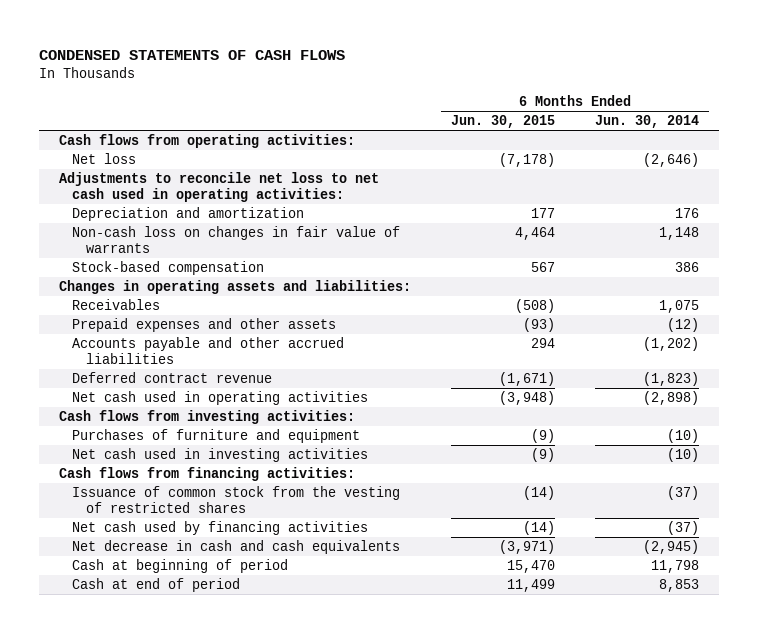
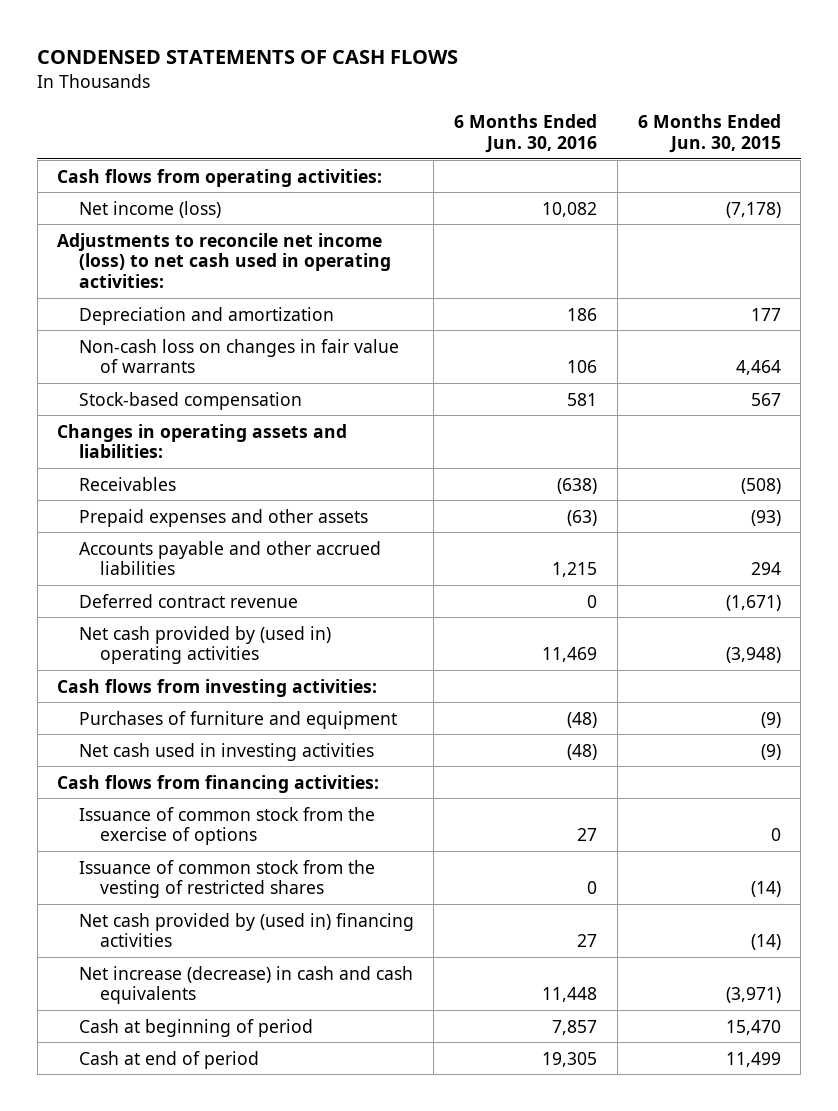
[595,114,700,128] Jun. 30, 2014 -> none
none -> [454,113,598,153] 6 Months Ended Jun. 30, 2016
[72,152,137,164] Net loss -> [78,200,221,218] Net income (loss)
[59,171,380,202] Adjustments to reconcile net loss to net cash used in operating activities: -> [57,232,391,289] Adjustments to reconcile net income (loss) to net cash used in operating activities:
[72,390,369,405] Net cash used in operating activities -> [78,625,331,665] Net cash provided by (used in) operating activities
none -> [78,806,375,846] Issuance of common stock from the exercise of options
[72,520,369,535] Net cash used by financing activities -> [78,912,414,948] Net cash provided by (used in) financing activities
[72,539,401,554] Net decrease in cash and cash equivalents -> [78,965,413,1005] Net increase (decrease) in cash and cash equivalents

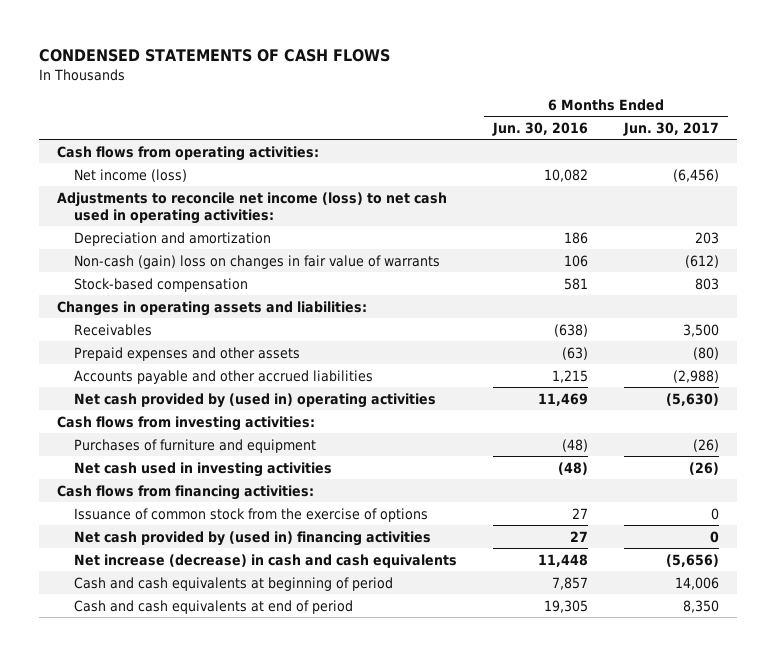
[637,113,781,153] 6 Months Ended Jun. 30, 2015 -> none
none -> [623,122,720,137] Jun. 30, 2017
[78,338,399,374] Non-cash loss on changes in fair value of warrants -> [74,254,441,269] Non-cash (gain) loss on changes in fair value of warrants
[78,593,298,608] Deferred contract revenue -> none
[78,859,375,899] Issuance of common stock from the vesting of restricted shares -> none
[78,1018,313,1037] Cash at beginning of period -> [74,576,394,591] Cash and cash equivalents at beginning of period
[78,1050,259,1069] Cash at end of period -> [74,599,354,614] Cash and cash equivalents at end of period

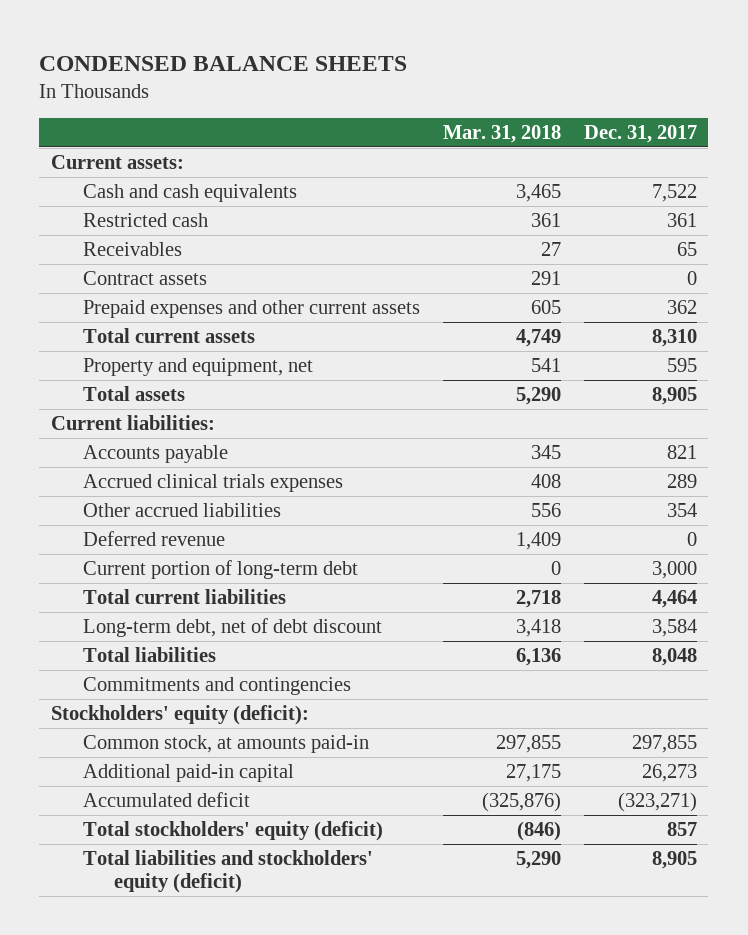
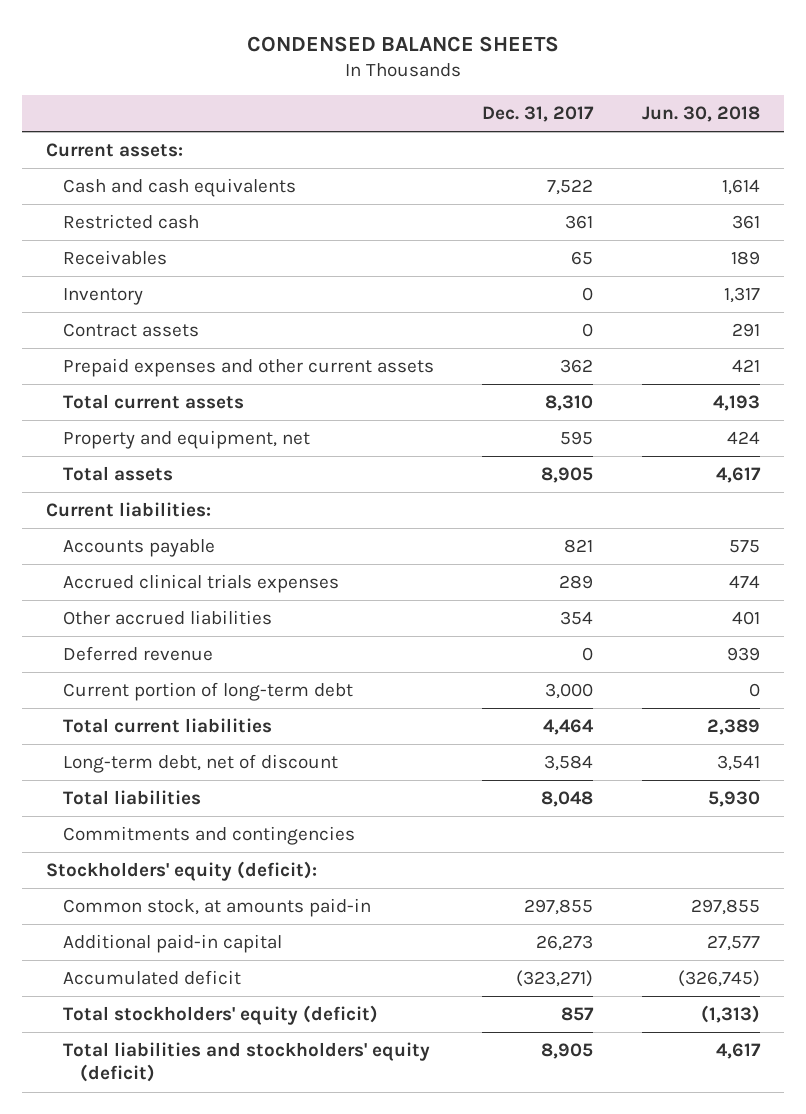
[442,125,561,144] Mar. 31, 2018 -> none
none -> [641,105,760,122] Jun. 30, 2018
none -> [62,288,143,306] Inventory
[82,617,382,637] Long-term debt, net of debt discount -> [62,754,338,774] Long-term debt, net of discount

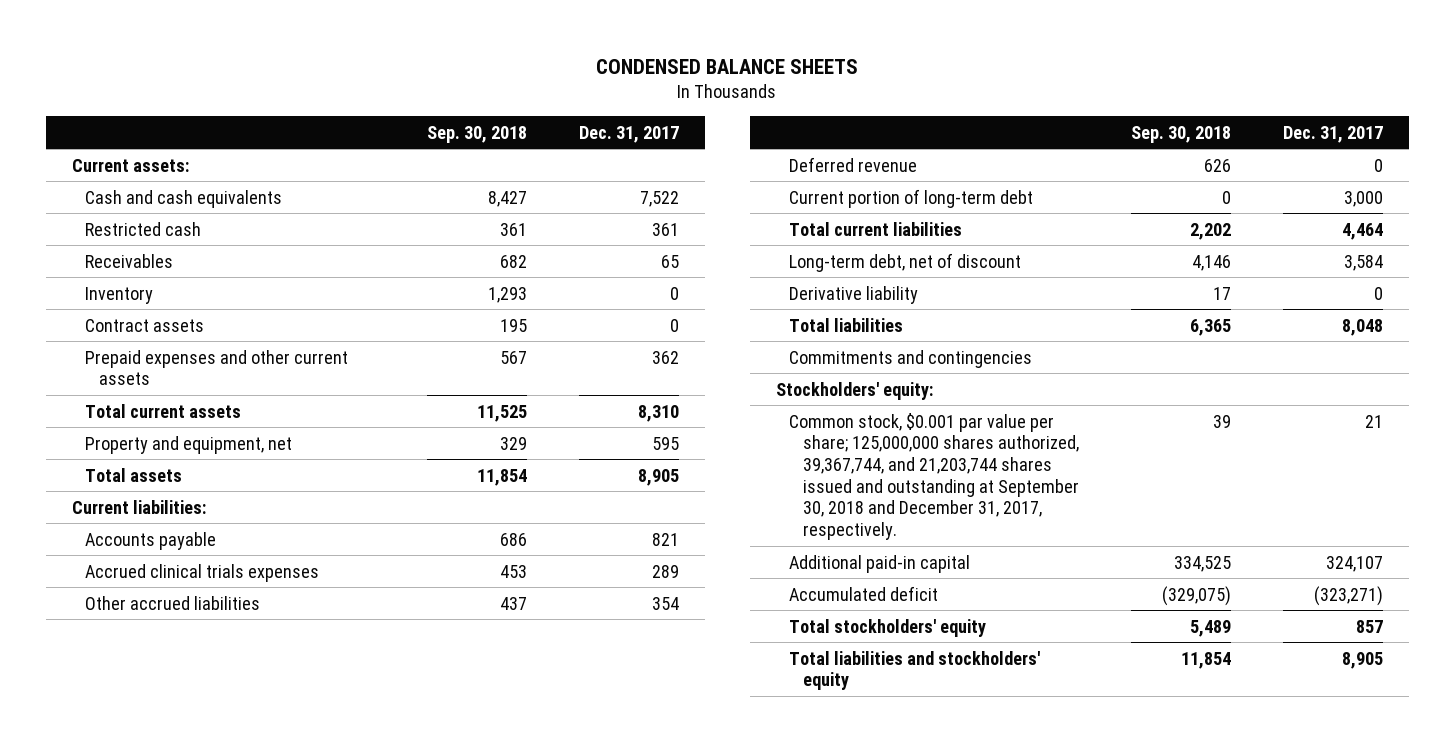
[641,105,760,122] Jun. 30, 2018 -> none
none -> [426,125,527,143] Sep. 30, 2018
none -> [789,285,919,304] Derivative liability
[62,898,371,918] Common stock, at amounts paid-in -> none
[45,861,317,882] Stockholders' equity (deficit): -> [775,381,933,400] Stockholders' equity:
none -> [789,412,1079,541] Common stock, $0.001 par value per share; 125,000,000 shares authorized, 39,367,744, and 21,203,744 shares issued and outstanding at September 30, 2018 and December 31, 2017, respectively.
[536,935,594,952] 26,273 -> [1325,555,1383,572] 324,107
[62,1005,378,1026] Total stockholders' equity (deficit) -> [789,618,987,637] Total stockholders' equity
[62,1042,430,1083] Total liabilities and stockholders' equity (deficit) -> [789,650,1041,691] Total liabilities and stockholders' equity

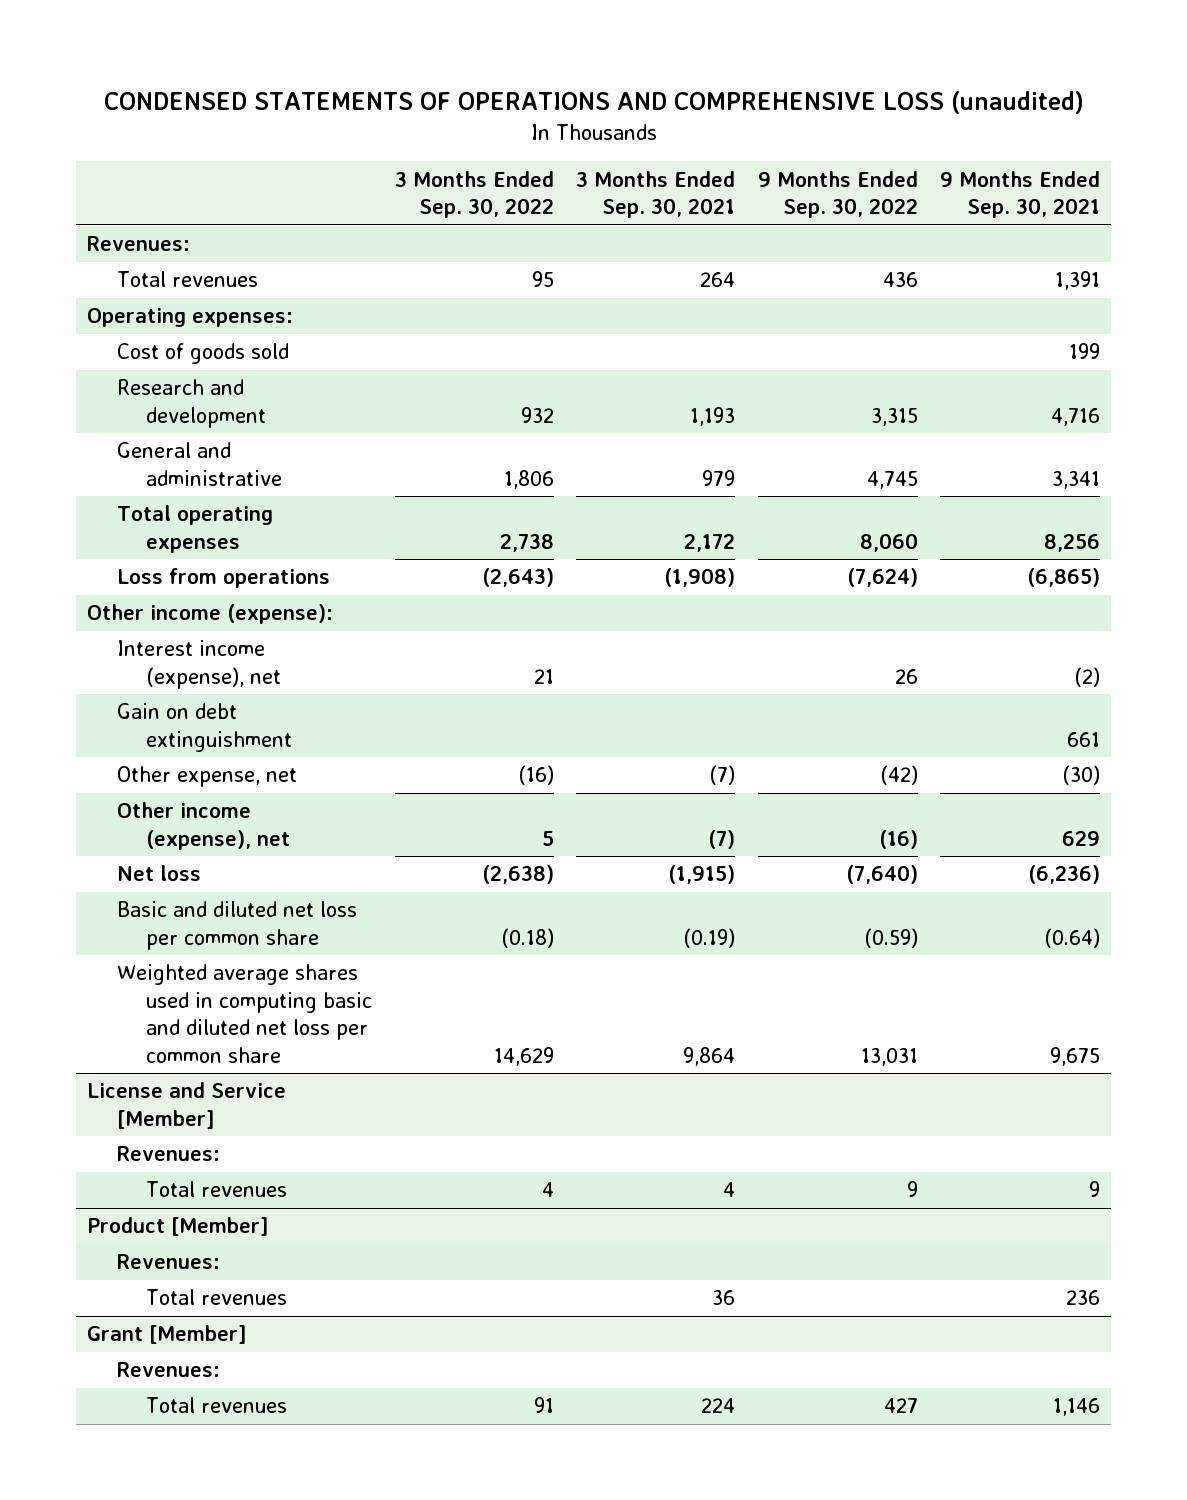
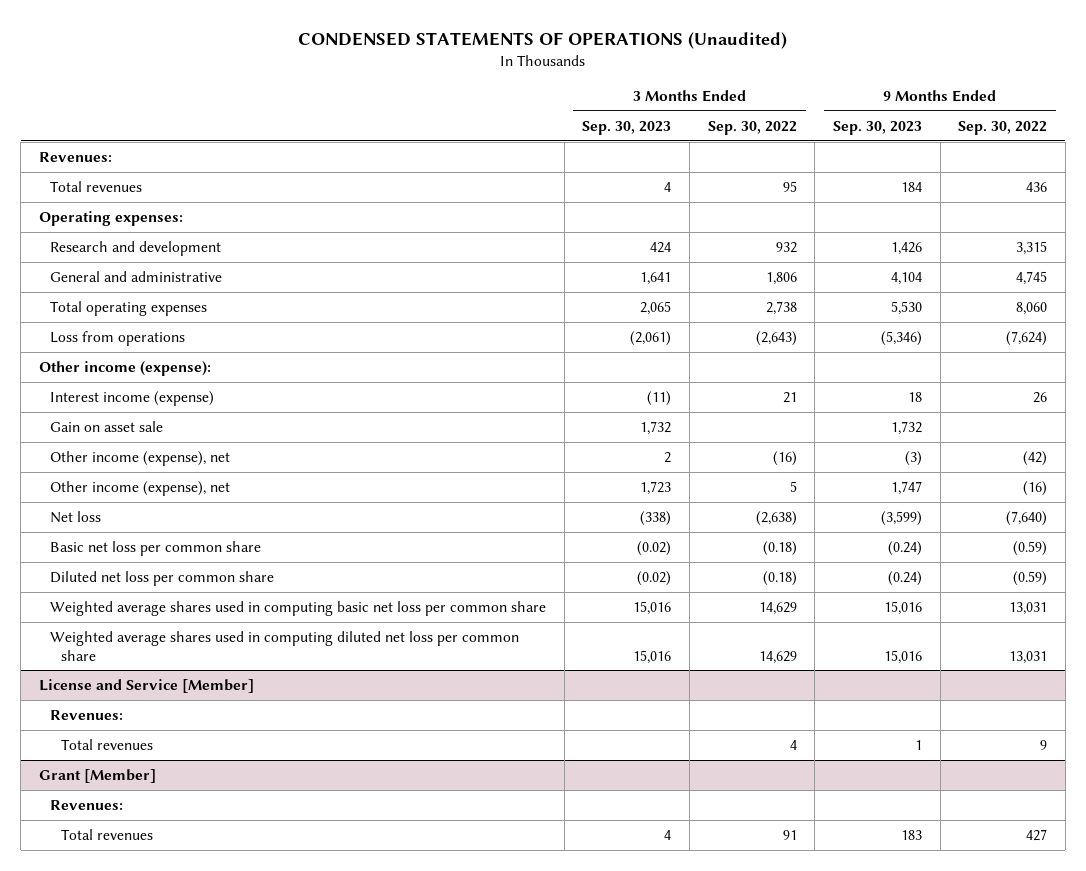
[103,90,1084,114] CONDENSED STATEMENTS OF OPERATIONS AND COMPREHENSIVE LOSS (unaudited) -> [298,31,788,49] CONDENSED STATEMENTS OF OPERATIONS (Unaudited)
[576,170,736,219] 3 Months Ended Sep. 30, 2021 -> none
[940,170,1101,219] 9 Months Ended Sep. 30, 2021 -> none
none -> [582,120,672,135] Sep. 30, 2023
none -> [832,120,922,135] Sep. 30, 2023
[116,343,289,365] Cost of goods sold -> none
[116,703,293,752] Gain on debt extinguishment -> none
[116,640,282,689] Interest income (expense), net -> [50,390,215,406] Interest income (expense)
none -> [50,420,164,432] Gain on asset sale
[116,766,297,788] Other expense, net -> [50,450,231,466] Other income (expense), net
none -> [50,540,262,556] Basic net loss per common share
[116,901,357,950] Basic and diluted net loss per common share -> [50,570,275,586] Diluted net loss per common share
none -> [50,600,547,616] Weighted average shares used in computing basic net loss per common share
[116,964,373,1063] Weighted average shares used in computing basic and diluted net loss per common share -> [50,630,520,661] Weighted average shares used in computing diluted net loss per common share
[87,1217,270,1237] Product [Member] -> none
[116,1254,220,1270] Revenues: -> none
[146,1289,288,1306] Total revenues -> none

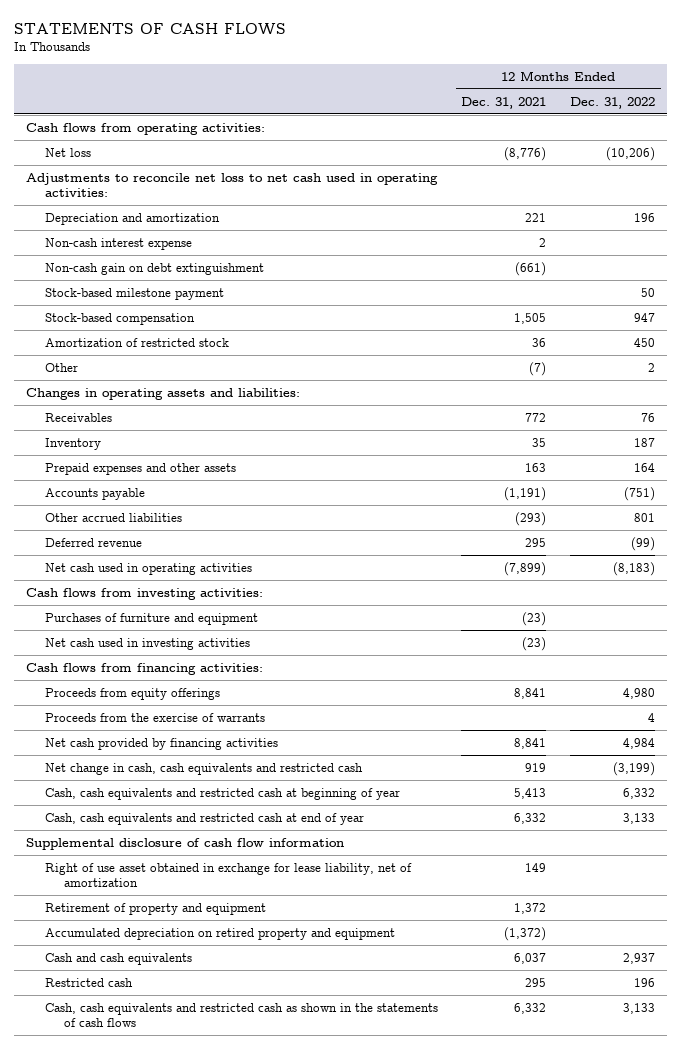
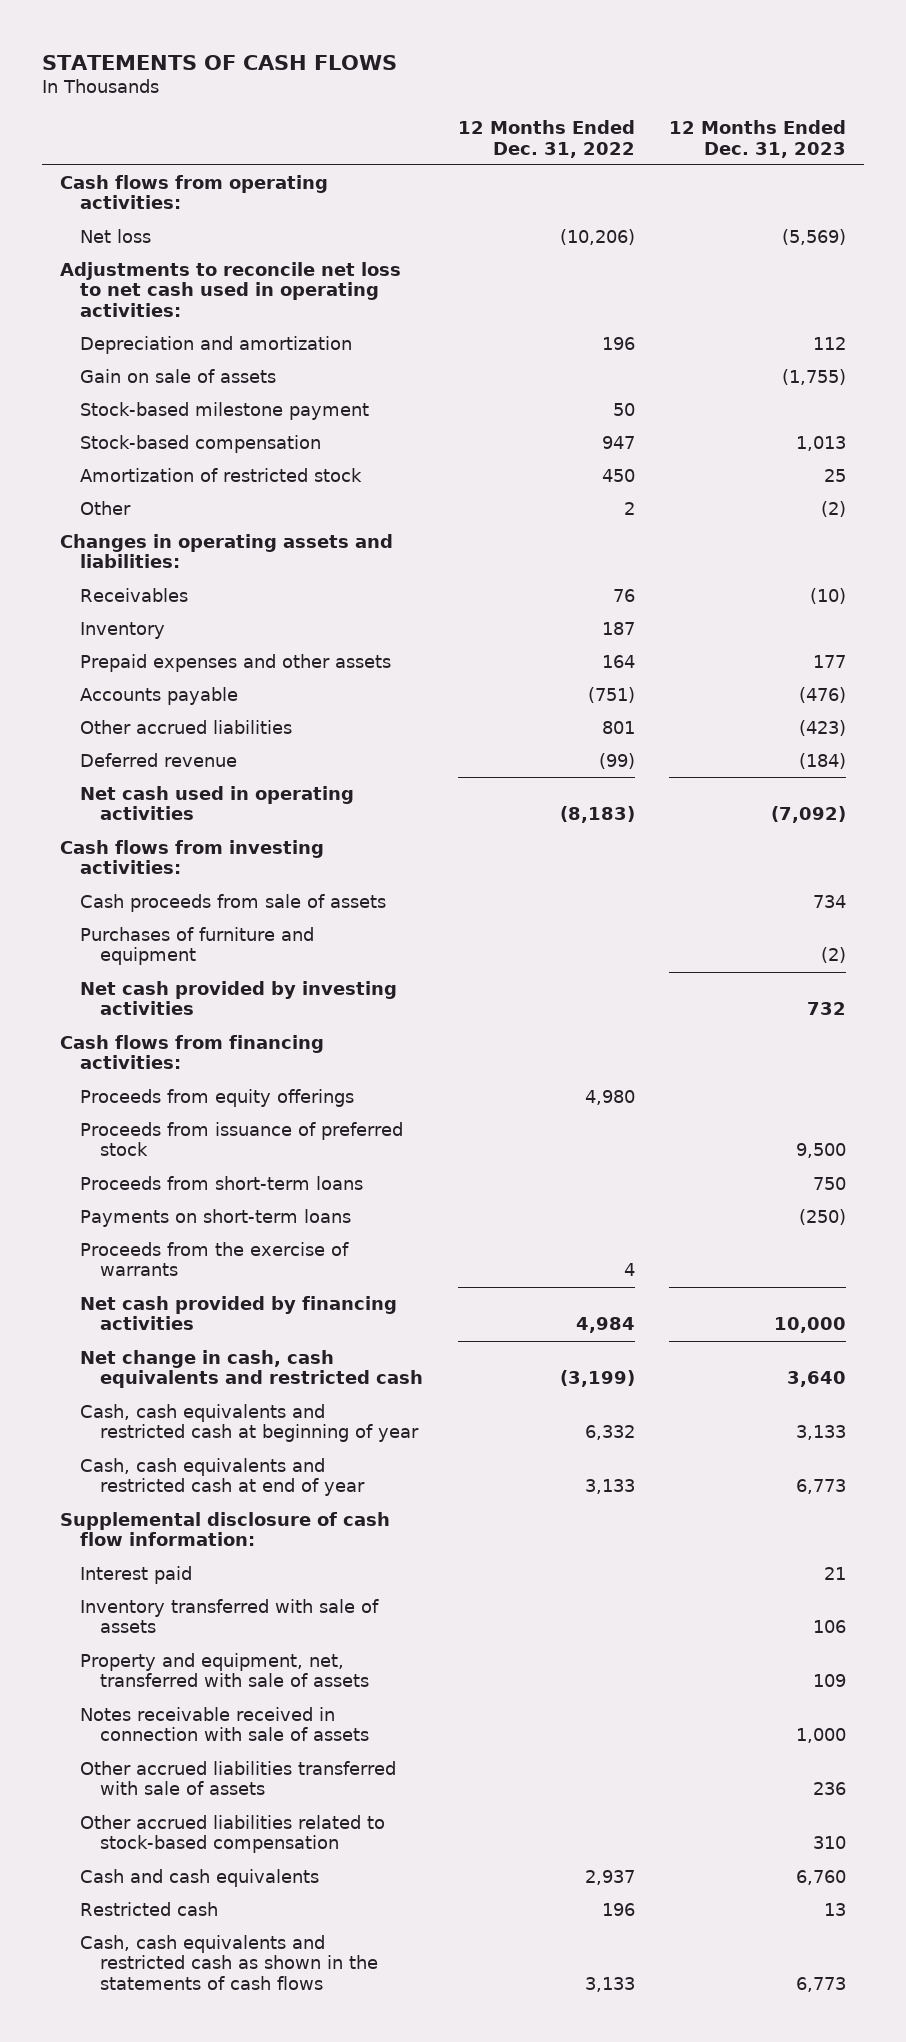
[461,96,547,109] Dec. 31, 2021 -> none
none -> [669,120,847,158] 12 Months Ended Dec. 31, 2023
[44,237,192,250] Non-cash interest expense -> none
[44,262,264,275] Non-cash gain on debt extinguishment -> none
none -> [79,369,276,384] Gain on sale of assets
none -> [79,894,386,913] Cash proceeds from sale of assets
[44,637,250,650] Net cash used in investing activities -> [79,981,397,1016] Net cash provided by investing activities
none -> [79,1122,403,1157] Proceeds from issuance of preferred stock
none -> [79,1176,363,1191] Proceeds from short-term loans
none -> [79,1209,351,1228] Payments on short-term loans
[44,862,412,887] Right of use asset obtained in exchange for lease liability, net of amortization -> none
[44,902,266,915] Retirement of property and equipment -> none
[44,927,395,940] Accumulated depreciation on retired property and equipment -> none
[25,837,344,850] Supplemental disclosure of cash flow information -> [59,1512,390,1547] Supplemental disclosure of cash flow information:
none -> [79,1566,192,1585] Interest paid
none -> [79,1599,379,1634] Inventory transferred with sale of assets
none -> [79,1653,369,1688] Property and equipment, net, transferred with sale of assets
none -> [79,1707,369,1742] Notes receivable received in connection with sale of assets
none -> [79,1761,396,1796] Other accrued liabilities transferred with sale of assets
none -> [79,1815,385,1854] Other accrued liabilities related to stock-based compensation

